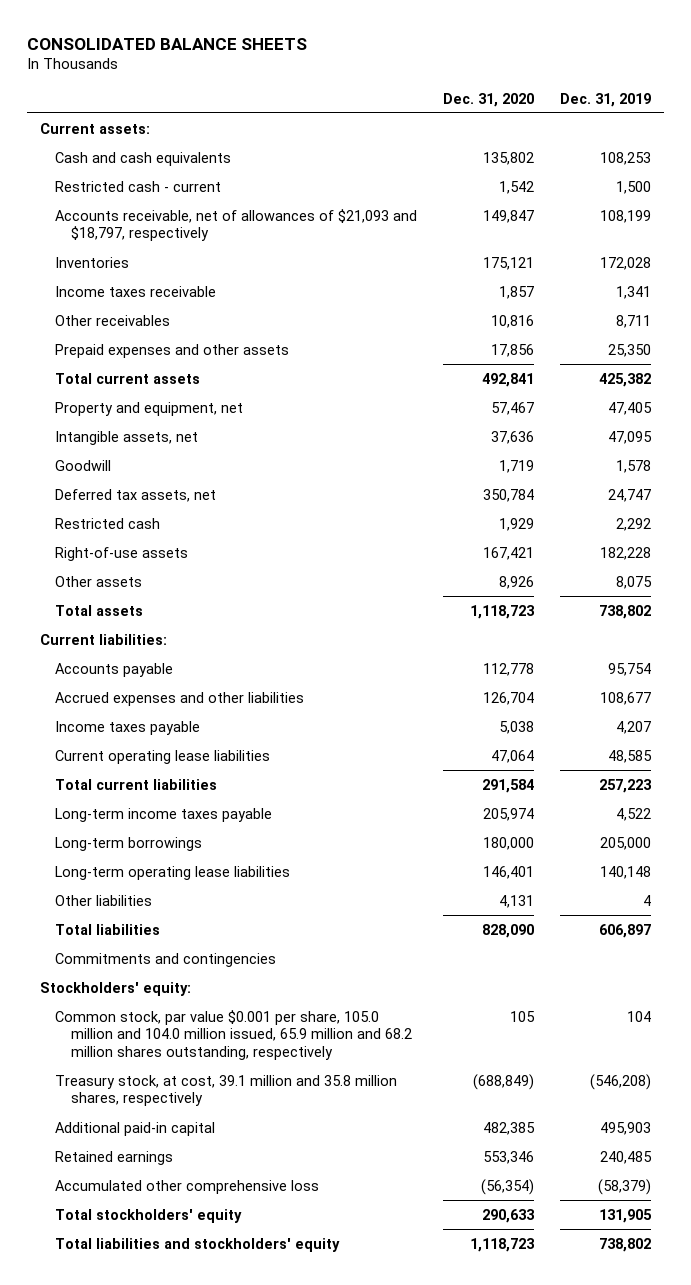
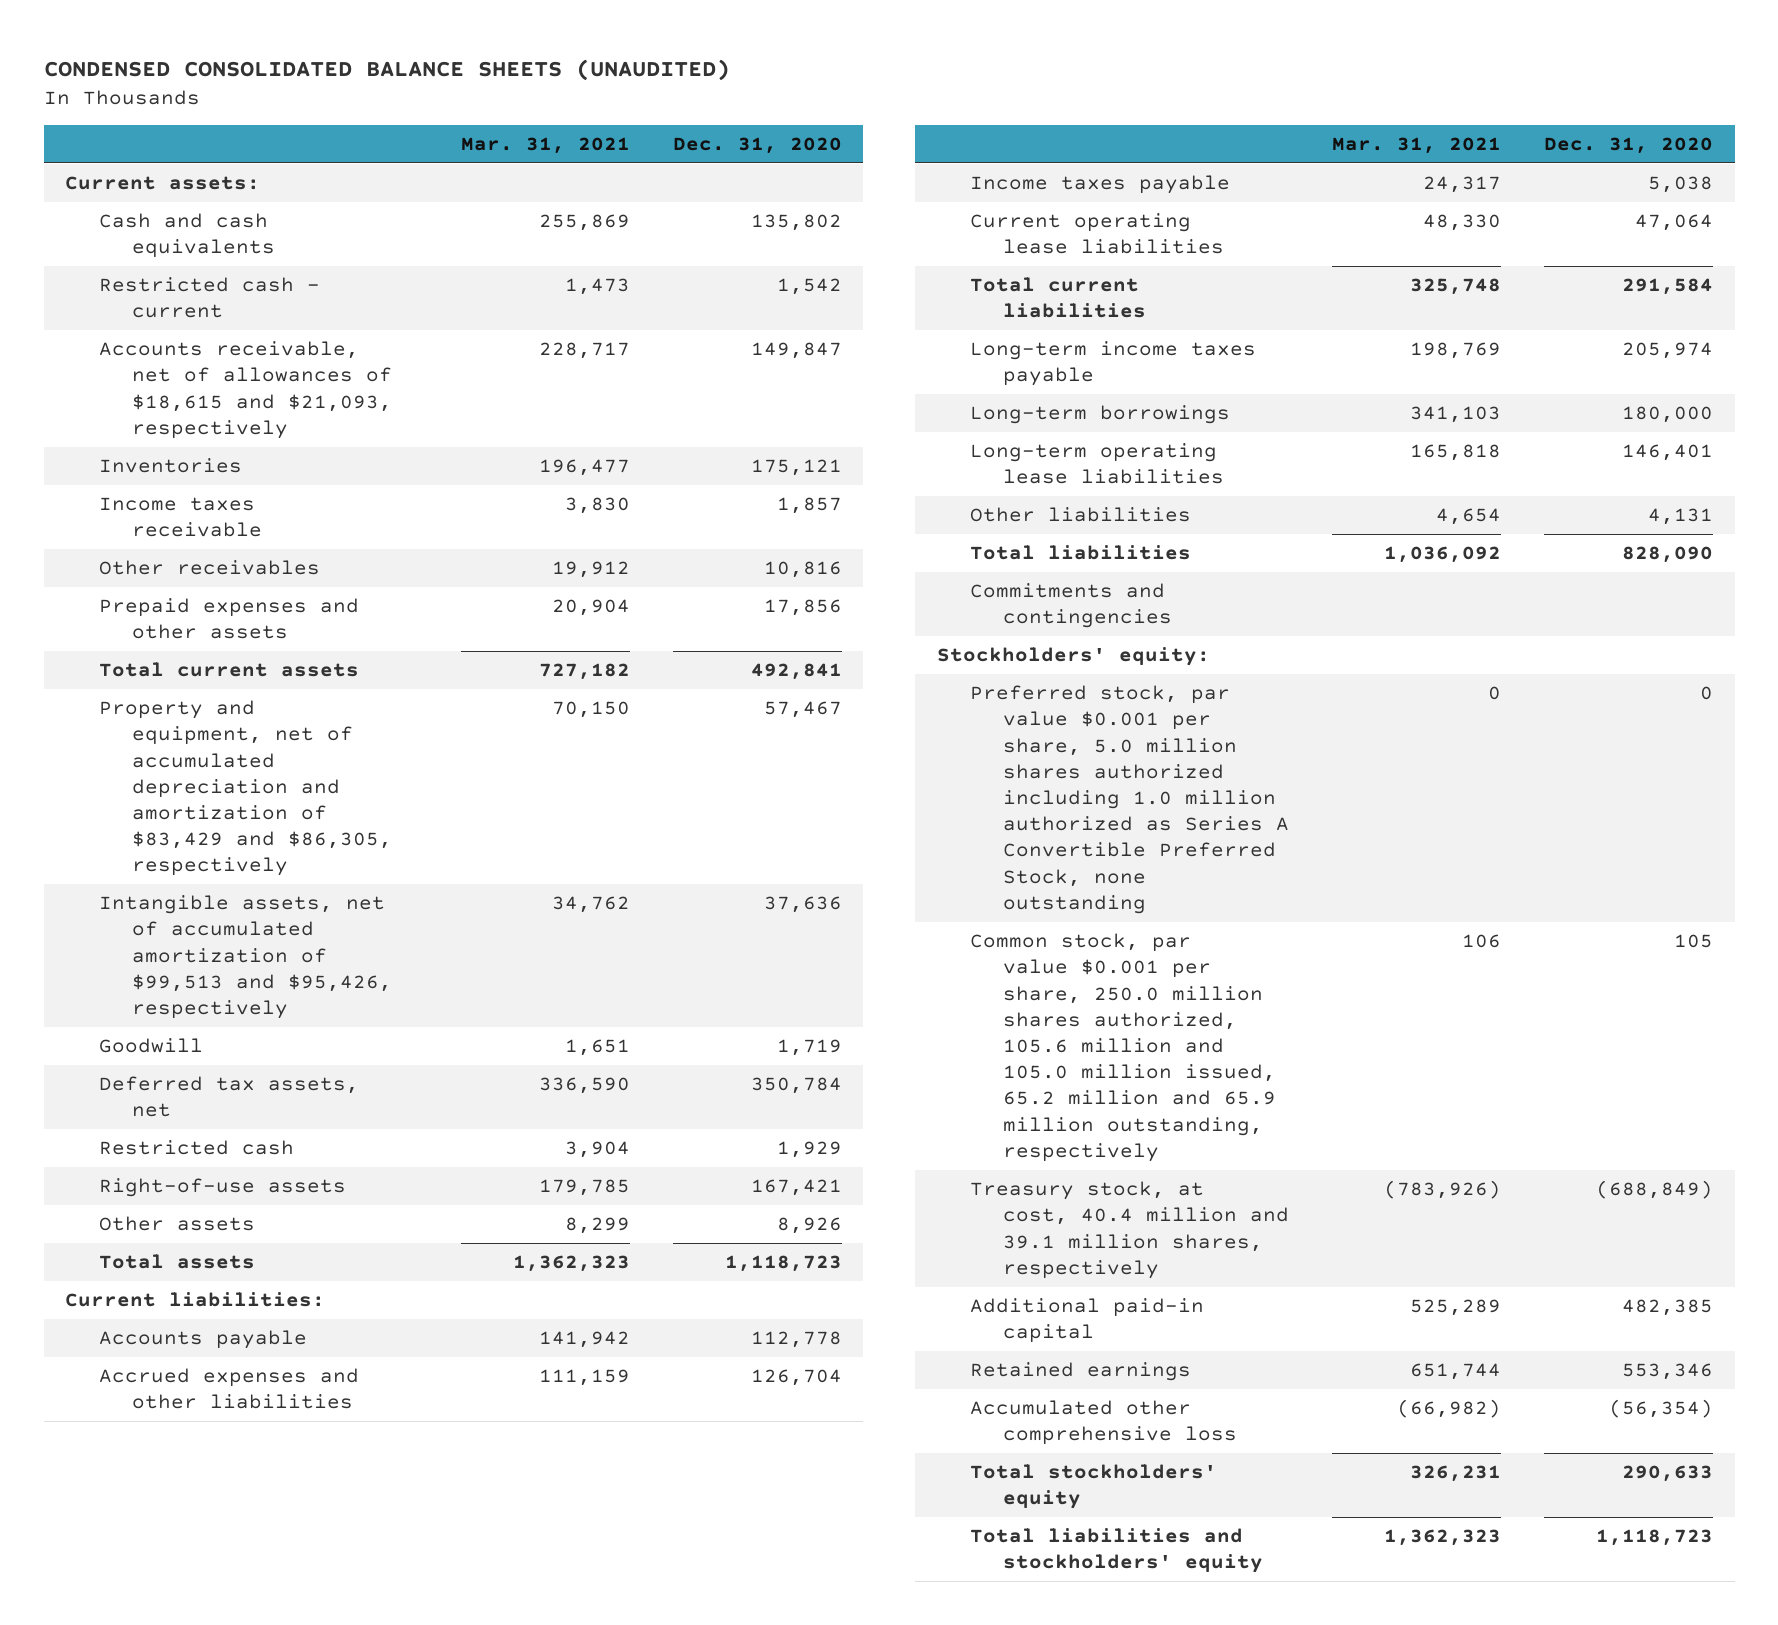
[27,37,308,50] CONSOLIDATED BALANCE SHEETS -> [43,59,730,82] CONDENSED CONSOLIDATED BALANCE SHEETS (UNAUDITED)
[560,92,652,107] Dec. 31, 2019 -> none
none -> [460,137,630,155] Mar. 31, 2021
[55,208,418,242] Accounts receivable, net of allowances of $21,093 and $18,797, respectively -> [98,341,392,439] Accounts receivable, net of allowances of $18,615 and $21,093, respectively
[55,401,244,416] Property and equipment, net -> [98,700,392,877] Property and equipment, net of accumulated depreciation and amortization of $83,429 and $86,305, respectively
[55,430,199,445] Intangible assets, net -> [98,895,392,1019] Intangible assets, net of accumulated amortization of $99,513 and $95,426, respectively
none -> [970,685,1290,914] Preferred stock, par value $0.001 per share, 5.0 million shares authorized including 1.0 million authorized as Series A Convertible Preferred Stock, none outstanding
[55,1009,413,1061] Common stock, par value $0.001 per share, 105.0 million and 104.0 million issued, 65.9 million and 68.2 million shares outstanding, respectively -> [970,933,1277,1162] Common stock, par value $0.001 per share, 250.0 million shares authorized, 105.6 million and 105.0 million issued, 65.2 million and 65.9 million outstanding, respectively
[55,1074,398,1107] Treasury stock, at cost, 39.1 million and 35.8 million shares, respectively -> [970,1181,1290,1279] Treasury stock, at cost, 40.4 million and 39.1 million shares, respectively

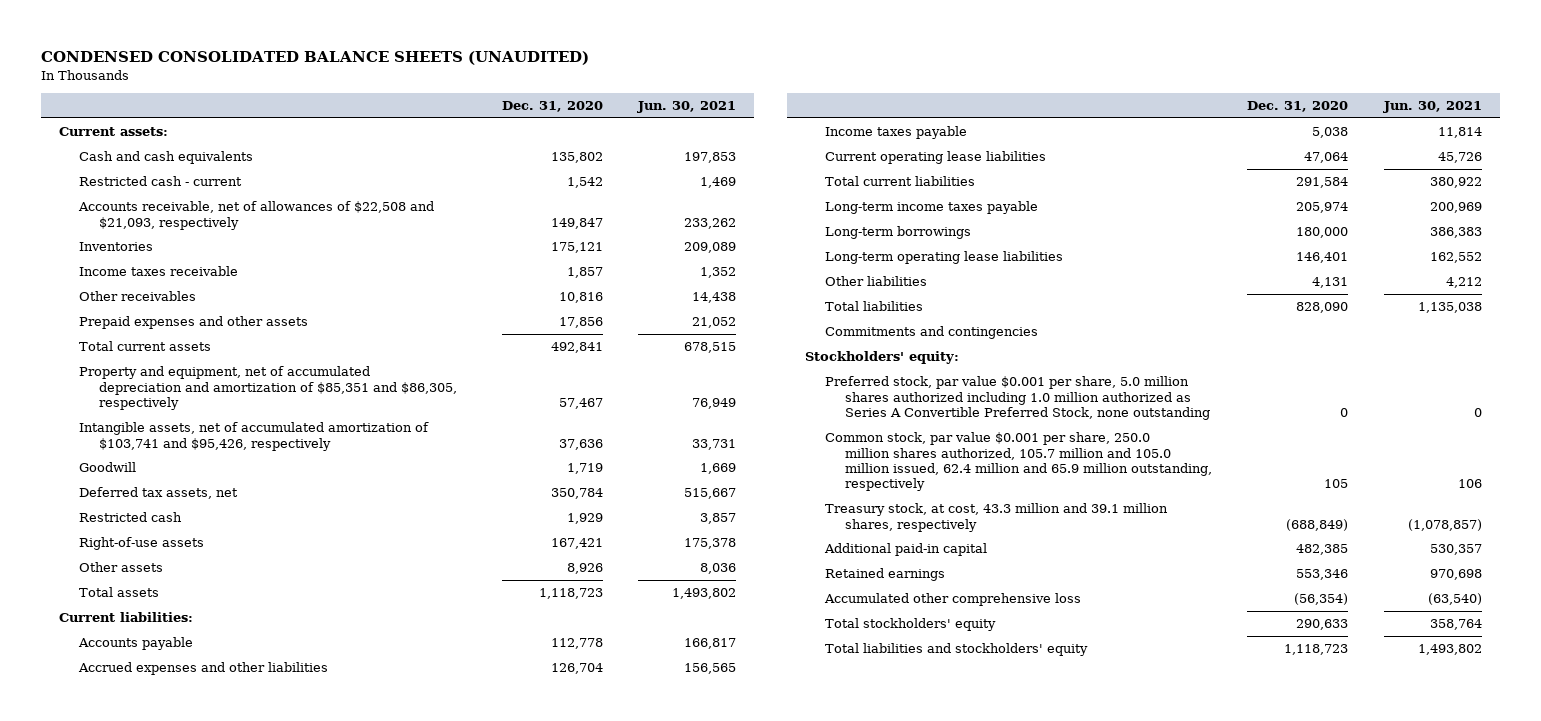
[460,137,630,155] Mar. 31, 2021 -> none
none -> [637,101,737,114] Jun. 30, 2021
[98,341,392,439] Accounts receivable, net of allowances of $18,615 and $21,093, respectively -> [78,201,435,230] Accounts receivable, net of allowances of $22,508 and $21,093, respectively
[98,700,392,877] Property and equipment, net of accumulated depreciation and amortization of $83,429 and $86,305, respectively -> [79,366,457,410] Property and equipment, net of accumulated depreciation and amortization of $85,351 and $86,305, respectively
[98,895,392,1019] Intangible assets, net of accumulated amortization of $99,513 and $95,426, respectively -> [79,422,430,451] Intangible assets, net of accumulated amortization of $103,741 and $95,426, respectively
[970,933,1277,1162] Common stock, par value $0.001 per share, 250.0 million shares authorized, 105.6 million and 105.0 million issued, 65.2 million and 65.9 million outstanding, respectively -> [824,432,1212,492] Common stock, par value $0.001 per share, 250.0 million shares authorized, 105.7 million and 105.0 million issued, 62.4 million and 65.9 million outstanding, respectively
[970,1181,1290,1279] Treasury stock, at cost, 40.4 million and 39.1 million shares, respectively -> [824,503,1168,532] Treasury stock, at cost, 43.3 million and 39.1 million shares, respectively

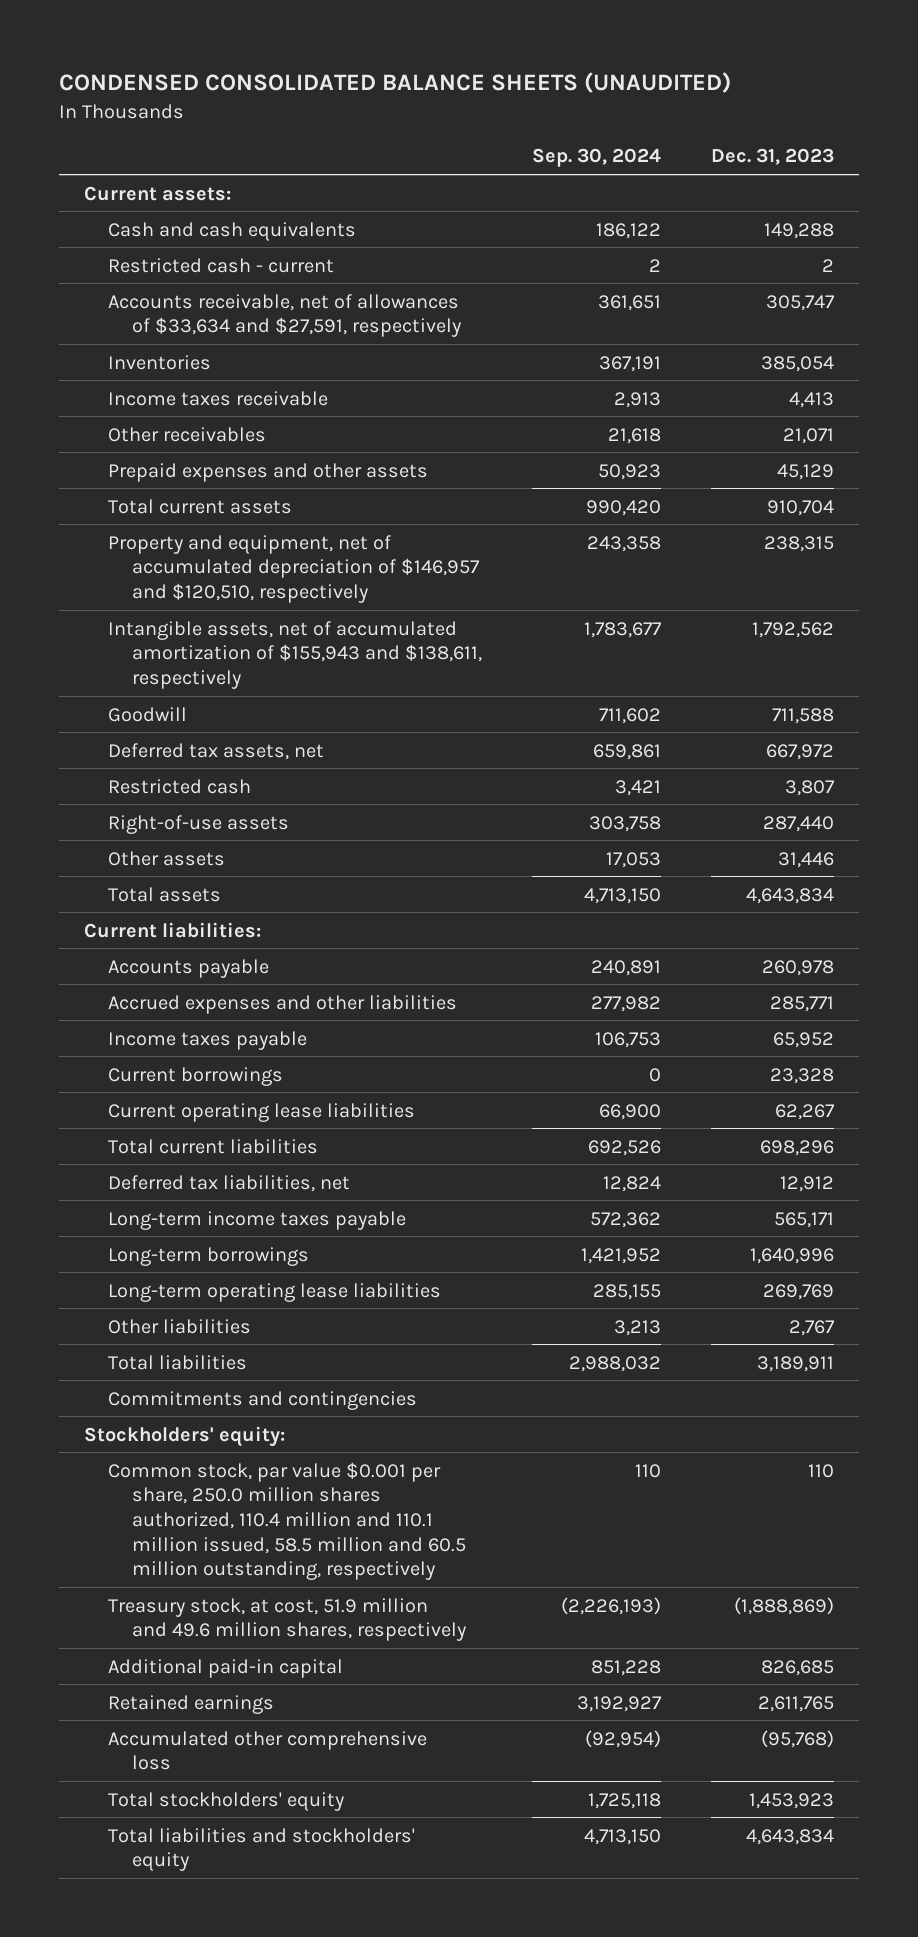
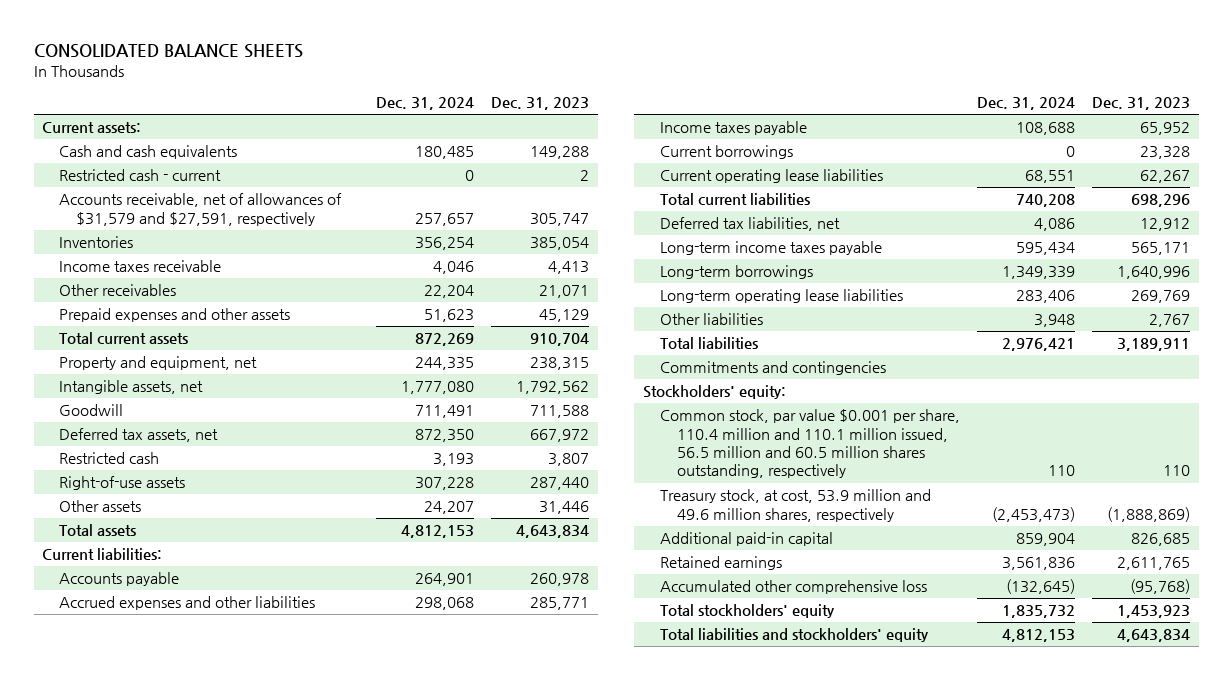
[58,72,731,94] CONDENSED CONSOLIDATED BALANCE SHEETS (UNAUDITED) -> [33,44,303,59] CONSOLIDATED BALANCE SHEETS
[532,148,662,168] Sep. 30, 2024 -> none
none -> [376,97,475,111] Dec. 31, 2024
[108,293,462,338] Accounts receivable, net of allowances of $33,634 and $27,591, respectively -> [59,193,343,226] Accounts receivable, net of allowances of $31,579 and $27,591, respectively
[108,534,481,604] Property and equipment, net of accumulated depreciation of $146,957 and $120,510, respectively -> [59,356,258,371] Property and equipment, net
[108,620,483,690] Intangible assets, net of accumulated amortization of $155,943 and $138,611, respectively -> [59,380,204,395] Intangible assets, net
[108,1461,467,1581] Common stock, par value $0.001 per share, 250.0 million shares authorized, 110.4 million and 110.1 million issued, 58.5 million and 60.5 million outstanding, respectively -> [659,409,960,479] Common stock, par value $0.001 per share, 110.4 million and 110.1 million issued, 56.5 million and 60.5 million shares outstanding, respectively
[108,1597,467,1642] Treasury stock, at cost, 51.9 million and 49.6 million shares, respectively -> [659,489,931,522] Treasury stock, at cost, 53.9 million and 49.6 million shares, respectively

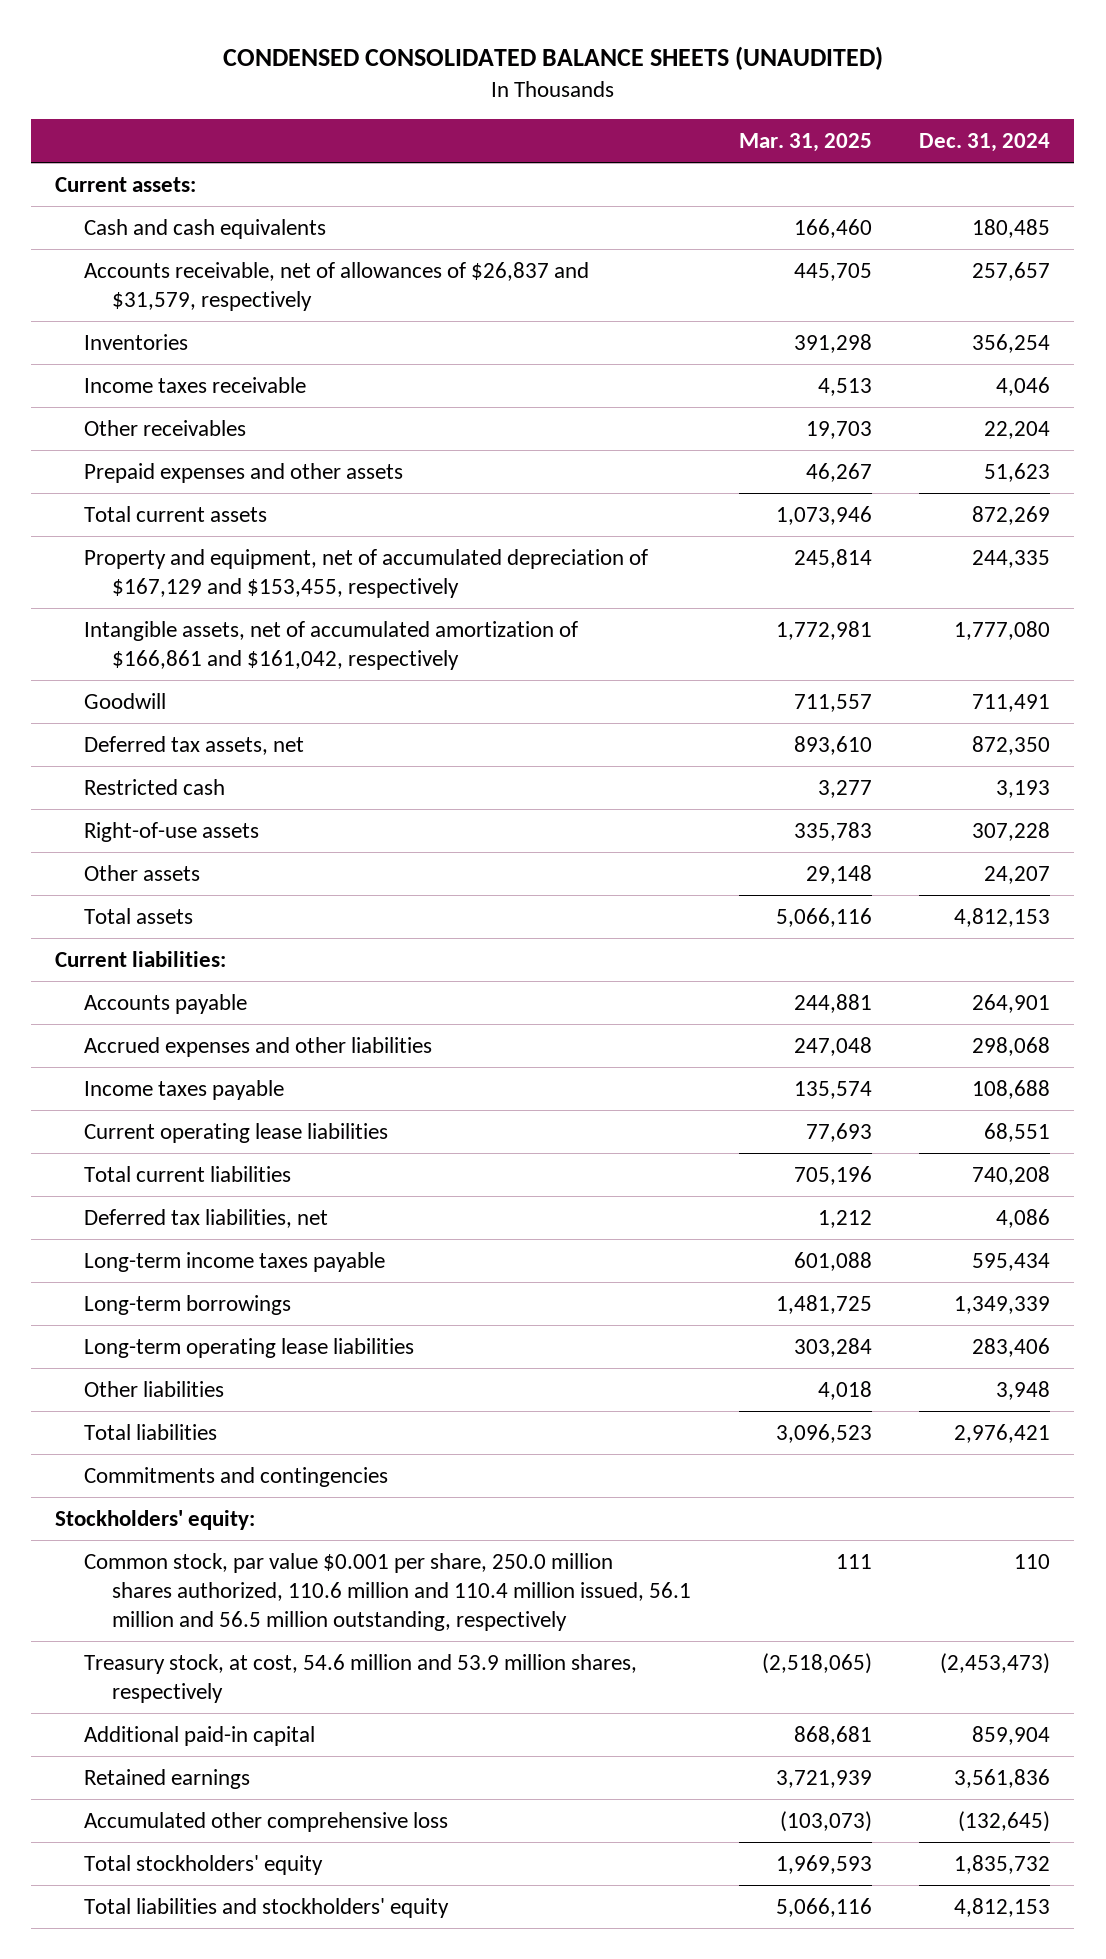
[33,44,303,59] CONSOLIDATED BALANCE SHEETS -> [222,46,883,71] CONDENSED CONSOLIDATED BALANCE SHEETS (UNAUDITED)
[491,97,590,111] Dec. 31, 2023 -> none
none -> [738,132,872,152] Mar. 31, 2025
[59,169,222,182] Restricted cash - current -> none
[59,193,343,226] Accounts receivable, net of allowances of $31,579 and $27,591, respectively -> [83,261,589,311] Accounts receivable, net of allowances of $26,837 and $31,579, respectively
[59,356,258,371] Property and equipment, net -> [83,548,648,598] Property and equipment, net of accumulated depreciation of $167,129 and $153,455, respectively
[59,380,204,395] Intangible assets, net -> [83,620,578,670] Intangible assets, net of accumulated amortization of $166,861 and $161,042, respectively
[659,145,793,160] Current borrowings -> none
[659,409,960,479] Common stock, par value $0.001 per share, 110.4 million and 110.1 million issued, 56.5 million and 60.5 million shares outstanding, respectively -> [83,1552,691,1632] Common stock, par value $0.001 per share, 250.0 million shares authorized, 110.6 million and 110.4 million issued, 56.1 million and 56.5 million outstanding, respectively
[659,489,931,522] Treasury stock, at cost, 53.9 million and 49.6 million shares, respectively -> [83,1653,637,1703] Treasury stock, at cost, 54.6 million and 53.9 million shares, respectively

